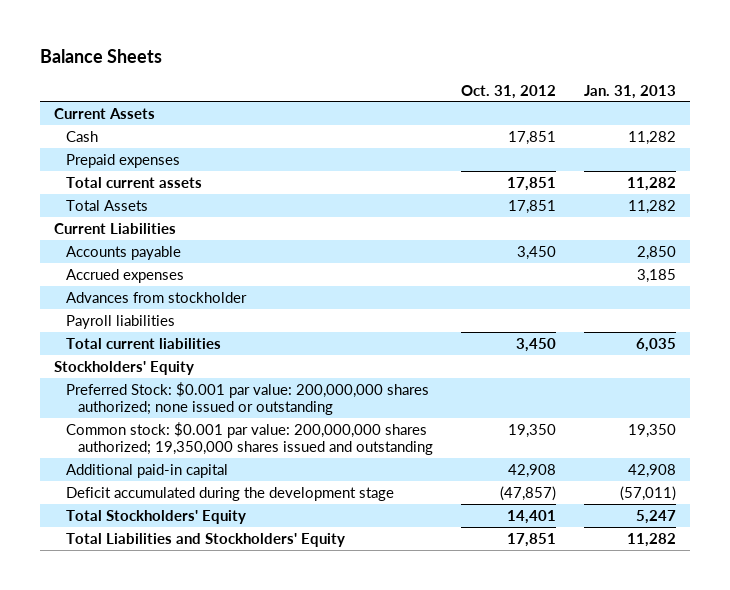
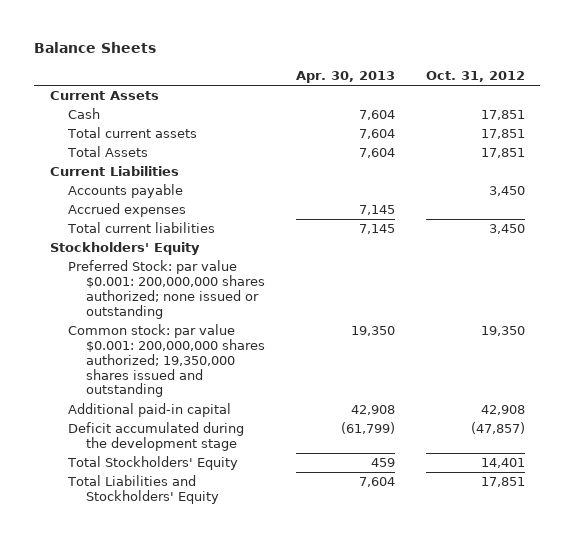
[583,84,676,99] Jan. 31, 2013 -> none
none -> [295,71,395,84] Apr. 30, 2013
[65,153,180,168] Prepaid expenses -> none
[65,291,247,303] Advances from stockholder -> none
[65,314,175,329] Payroll liabilities -> none
[65,381,429,416] Preferred Stock: $0.001 par value: 200,000,000 shares authorized; none issued or outstanding -> [67,260,266,319] Preferred Stock: par value $0.001: 200,000,000 shares authorized; none issued or outstanding
[65,421,433,456] Common stock: $0.001 par value: 200,000,000 shares authorized; 19,350,000 shares issued and outstanding -> [67,324,266,398] Common stock: par value $0.001: 200,000,000 shares authorized; 19,350,000 shares issued and outstanding

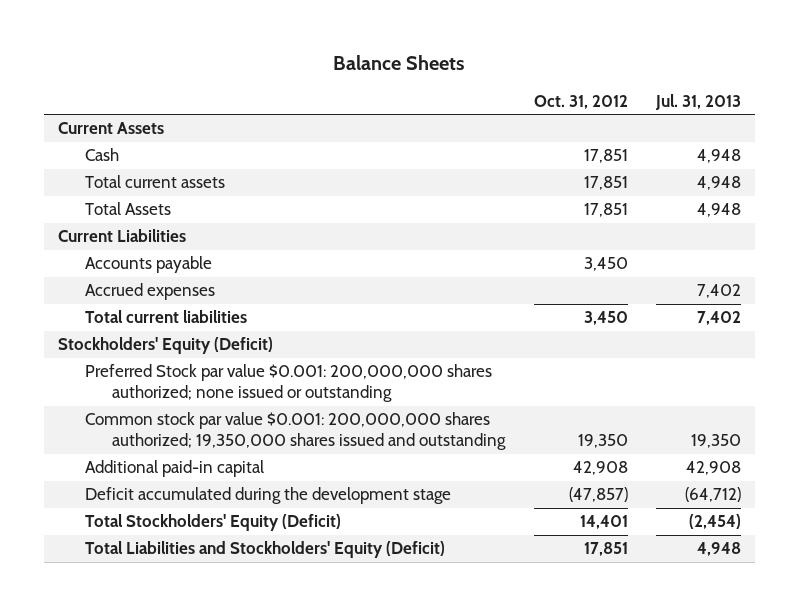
[295,71,395,84] Apr. 30, 2013 -> none
none -> [654,94,741,111] Jul. 31, 2013
[49,242,200,256] Stockholders' Equity -> [57,337,273,355] Stockholders' Equity (Deficit)
[67,260,266,319] Preferred Stock: par value $0.001: 200,000,000 shares authorized; none issued or outstanding -> [85,364,493,403] Preferred Stock par value $0.001: 200,000,000 shares authorized; none issued or outstanding
[67,324,266,398] Common stock: par value $0.001: 200,000,000 shares authorized; 19,350,000 shares issued and outstanding -> [85,412,507,451] Common stock par value $0.001: 200,000,000 shares authorized; 19,350,000 shares issued and outstanding
[66,456,238,471] Total Stockholders' Equity -> [85,514,342,532] Total Stockholders' Equity (Deficit)
[66,475,220,505] Total Liabilities and Stockholders' Equity -> [85,541,446,559] Total Liabilities and Stockholders' Equity (Deficit)

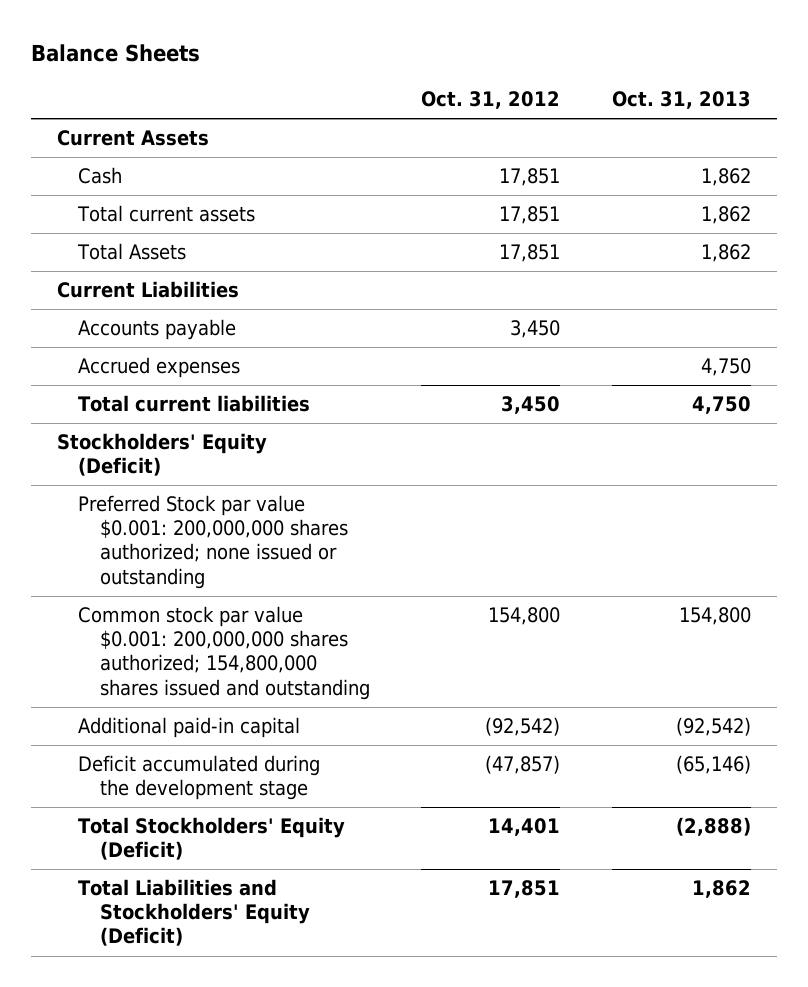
[654,94,741,111] Jul. 31, 2013 -> none
none -> [611,91,751,110] Oct. 31, 2013
[85,412,507,451] Common stock par value $0.001: 200,000,000 shares authorized; 19,350,000 shares issued and outstanding -> [78,606,370,700] Common stock par value $0.001: 200,000,000 shares authorized; 154,800,000 shares issued and outstanding
[577,434,628,449] 19,350 -> [488,607,561,626] 154,800
[572,461,628,476] 42,908 -> [485,717,561,737] (92,542)

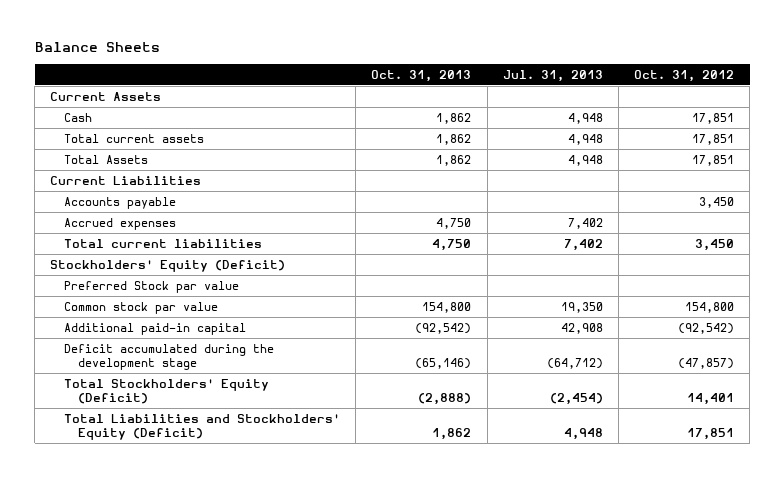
none -> [502,69,603,82] Jul. 31, 2013
[78,495,348,589] Preferred Stock par value $0.001: 200,000,000 shares authorized; none issued or outstanding -> [64,280,240,293] Preferred Stock par value
[78,606,370,700] Common stock par value $0.001: 200,000,000 shares authorized; 154,800,000 shares issued and outstanding -> [64,301,219,314] Common stock par value

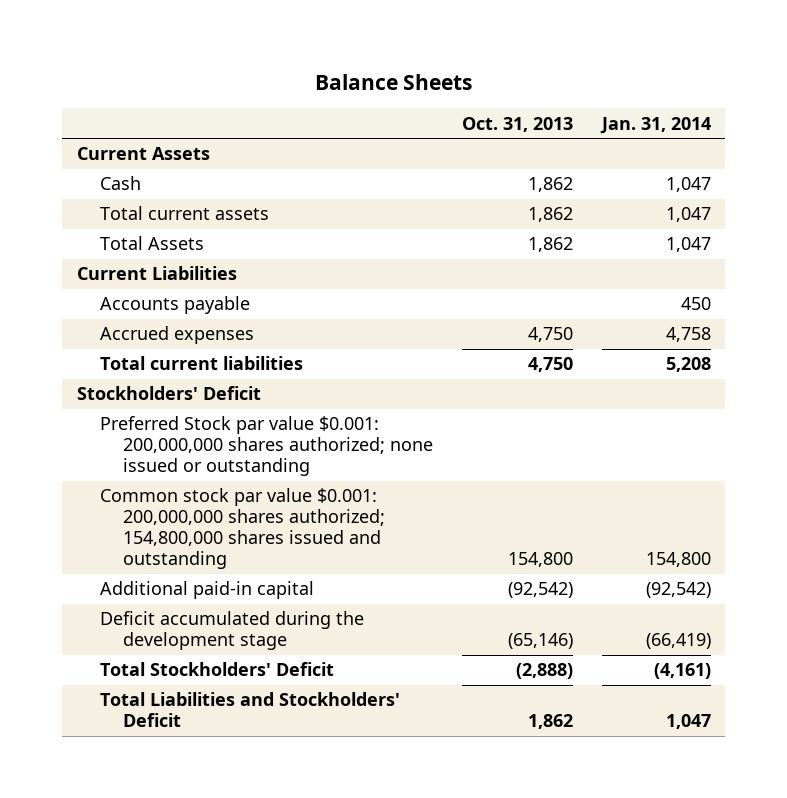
[502,69,603,82] Jul. 31, 2013 -> none
[634,69,735,82] Oct. 31, 2012 -> none
none -> [599,116,711,134] Jan. 31, 2014
[50,259,286,272] Stockholders' Equity (Deficit) -> [76,386,261,401] Stockholders' Deficit
[64,280,240,293] Preferred Stock par value -> [99,416,434,477] Preferred Stock par value $0.001: 200,000,000 shares authorized; none issued or outstanding
[64,301,219,314] Common stock par value -> [99,488,386,570] Common stock par value $0.001: 200,000,000 shares authorized; 154,800,000 shares issued and outstanding
[64,378,270,405] Total Stockholders' Equity (Deficit) -> [99,662,334,677] Total Stockholders' Deficit
[64,413,341,441] Total Liabilities and Stockholders' Equity (Deficit) -> [99,692,400,728] Total Liabilities and Stockholders' Deficit

